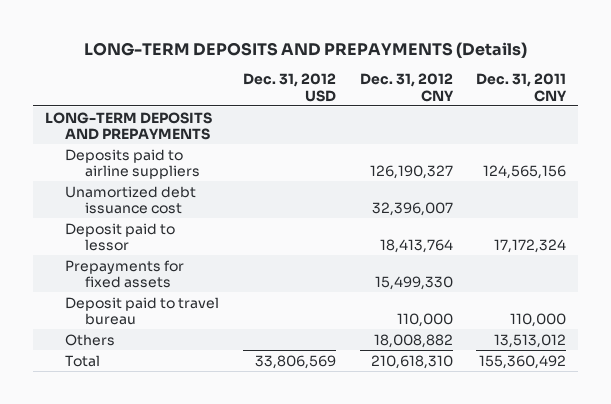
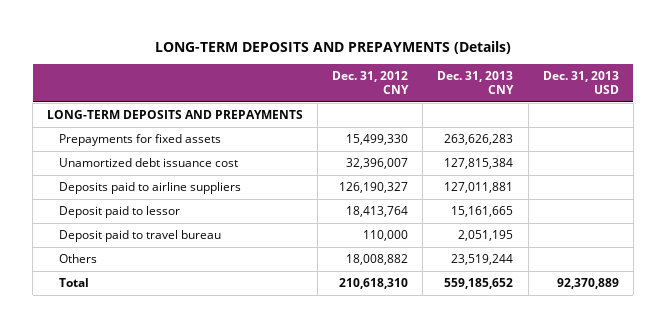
[242,73,336,102] Dec. 31, 2012 USD -> none
[476,73,568,102] Dec. 31, 2011 CNY -> none
none -> [437,70,515,95] Dec. 31, 2013 CNY
none -> [542,70,619,95] Dec. 31, 2013 USD
[64,259,184,288] Prepayments for fixed assets -> [58,134,221,147] Prepayments for fixed assets
[64,148,201,179] Deposits paid to airline suppliers -> [58,182,241,195] Deposits paid to airline suppliers

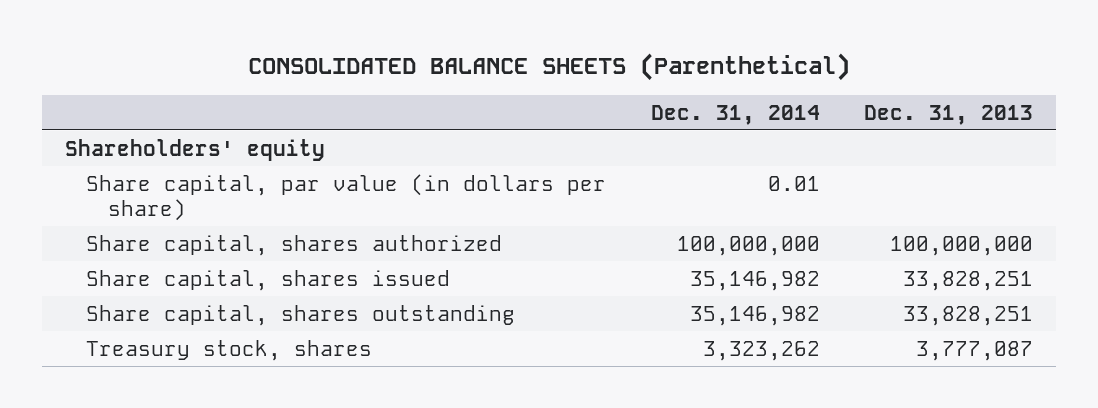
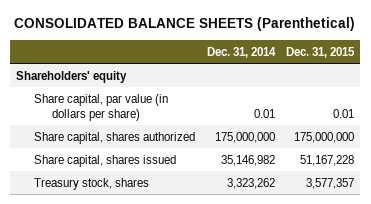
[864,104,1034,125] Dec. 31, 2013 -> none
none -> [286,46,356,58] Dec. 31, 2015
[676,235,820,256] 100,000,000 -> [214,131,275,143] 175,000,000
[86,304,516,326] Share capital, shares outstanding -> none

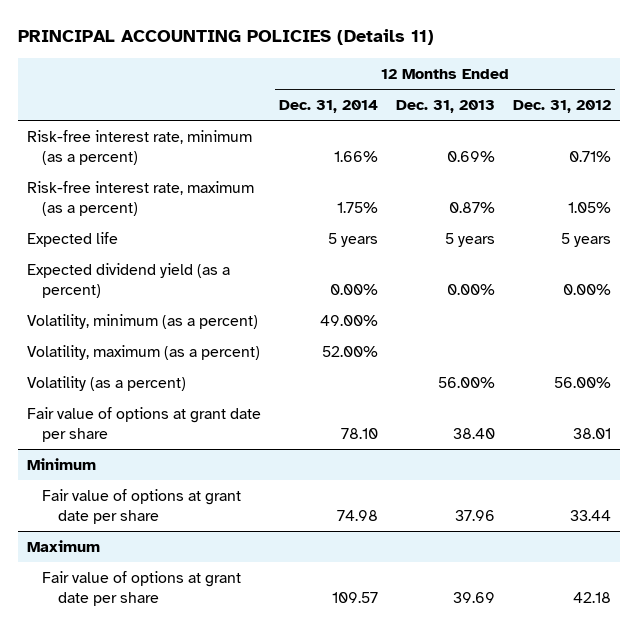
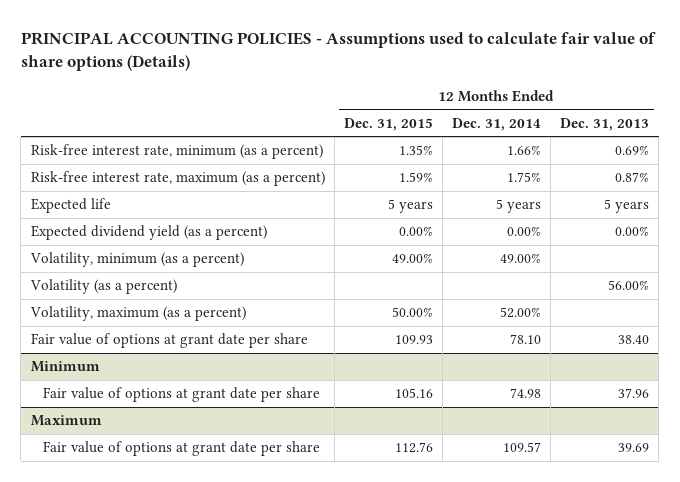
[18,29,435,46] PRINCIPAL ACCOUNTING POLICIES (Details 11) -> [20,32,656,72] PRINCIPAL ACCOUNTING POLICIES - Assumptions used to calculate fair value of share options (Details)
[512,99,611,113] Dec. 31, 2012 -> none
none -> [343,117,433,131] Dec. 31, 2015
[27,344,261,360] Volatility, maximum (as a percent) -> [29,306,246,322] Volatility, maximum (as a percent)

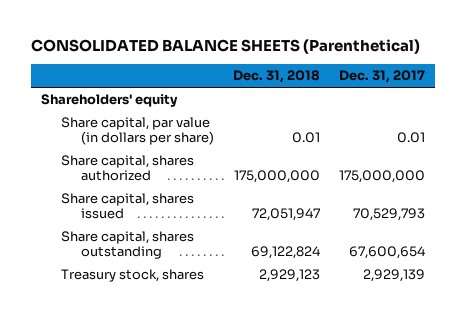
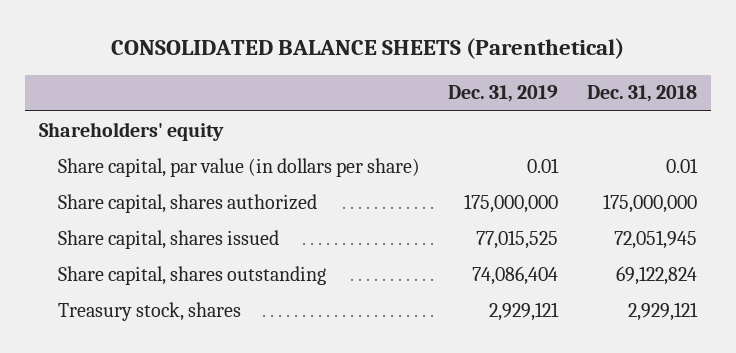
[339,70,426,84] Dec. 31, 2017 -> none
none -> [448,85,559,103] Dec. 31, 2019
[252,208,321,222] 72,051,947 -> [613,229,697,249] 72,051,945
[259,269,321,283] 2,929,123 -> [627,301,698,321] 2,929,121

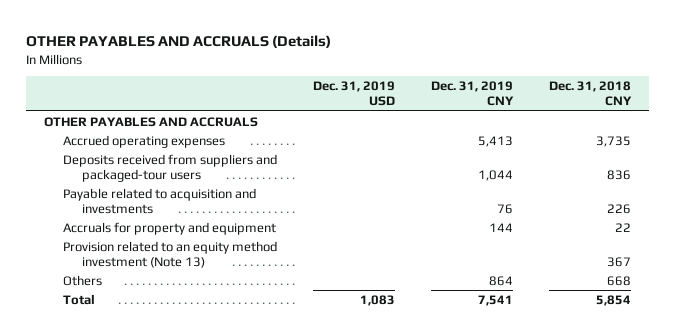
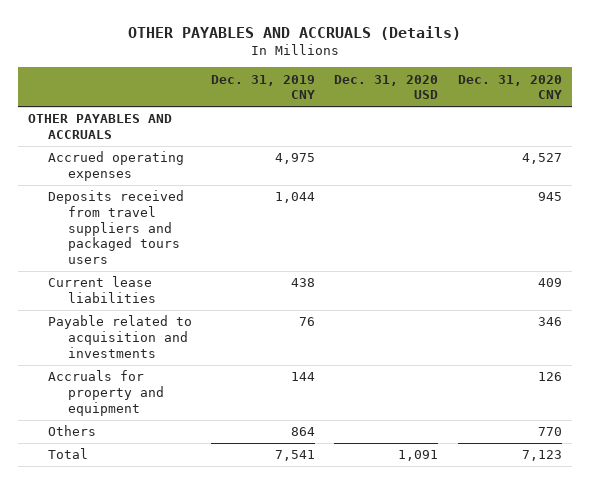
[313,81,396,107] Dec. 31, 2019 USD -> none
[548,81,632,107] Dec. 31, 2018 CNY -> none
none -> [334,74,439,100] Dec. 31, 2020 USD
none -> [457,74,562,100] Dec. 31, 2020 CNY
[478,135,514,147] 5,413 -> [275,153,316,165] 4,975
[63,153,278,182] Deposits received from suppliers and packaged-tour users -> [47,190,184,265] Deposits received from travel suppliers and packaged tours users
none -> [47,276,156,303] Current lease liabilities
[63,240,278,268] Provision related to an equity method investment (Note 13) -> none

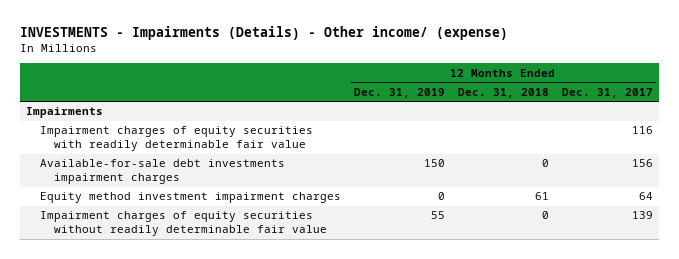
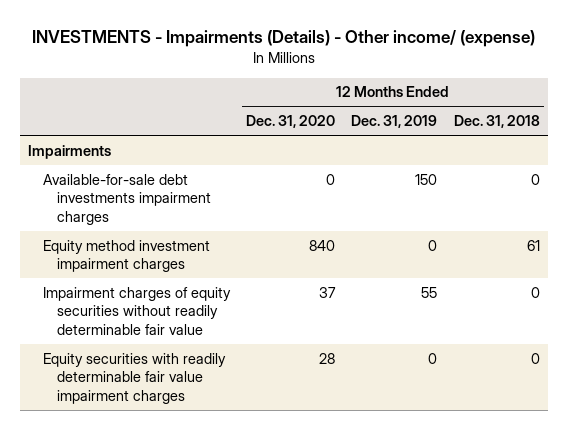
[561,87,653,98] Dec. 31, 2017 -> none
none -> [246,115,336,129] Dec. 31, 2020
[40,126,314,152] Impairment charges of equity securities with readily determinable fair value -> none
none -> [42,352,226,405] Equity securities with readily determinable fair value impairment charges

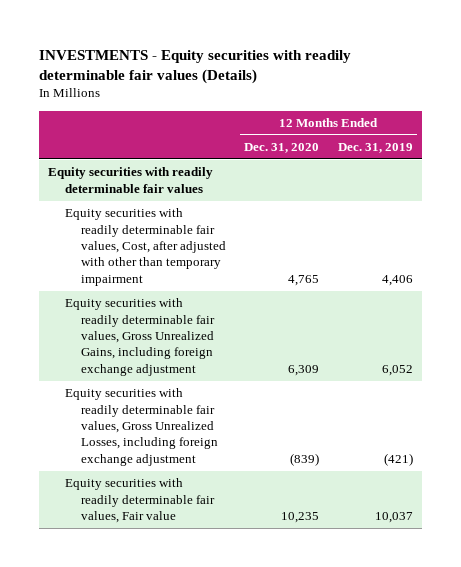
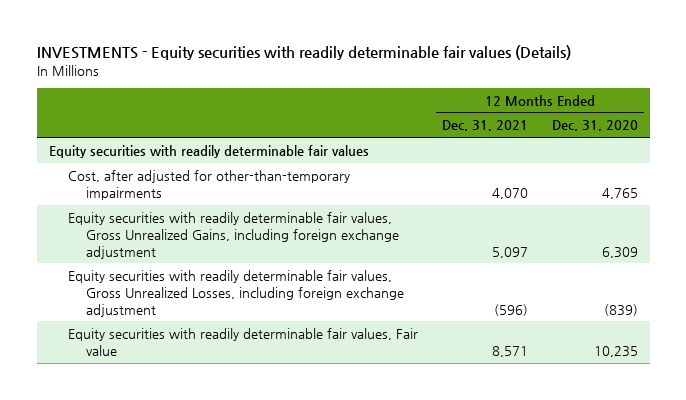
[337,143,413,154] Dec. 31, 2019 -> none
none -> [441,120,528,132] Dec. 31, 2021
[64,208,227,286] Equity securities with readily determinable fair values, Cost, after adjusted with other than temporary impairment -> [67,169,350,200] Cost, after adjusted for other-than-temporary impairments

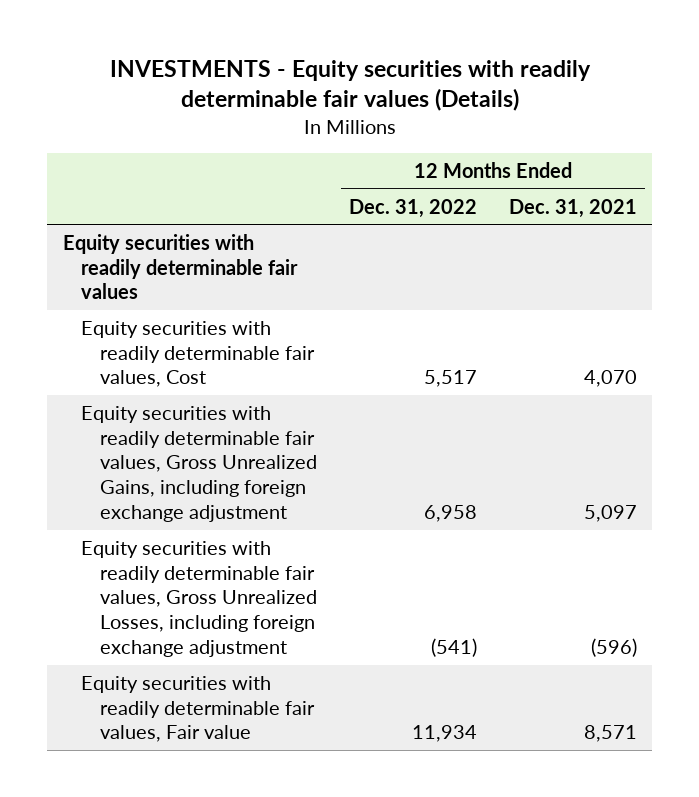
[551,120,638,132] Dec. 31, 2020 -> none
none -> [348,198,477,218] Dec. 31, 2022
[67,169,350,200] Cost, after adjusted for other-than-temporary impairments -> [81,320,315,388] Equity securities with readily determinable fair values, Cost

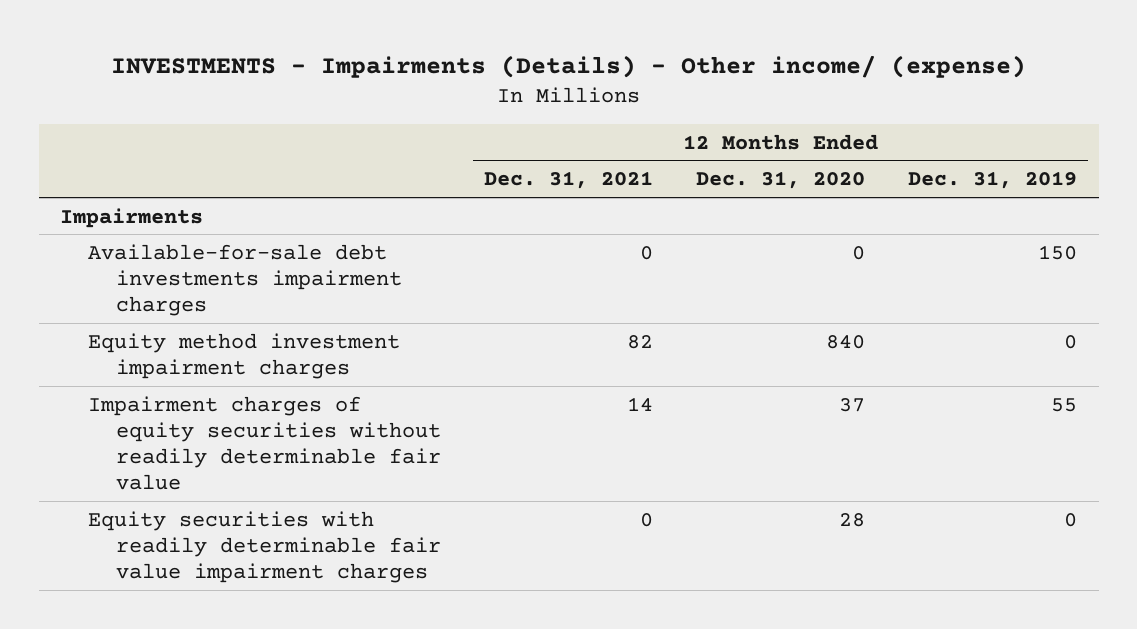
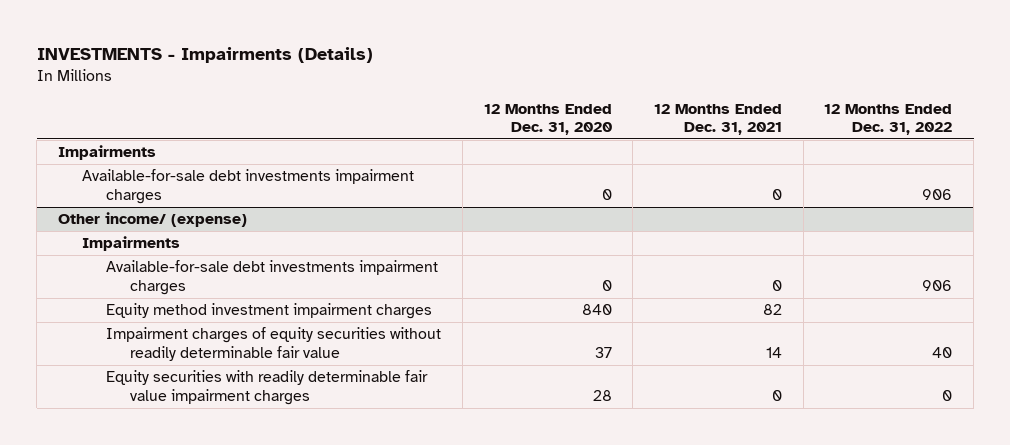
[110,54,1026,78] INVESTMENTS - Impairments (Details) - Other income/ (expense) -> [36,47,373,64] INVESTMENTS - Impairments (Details)
[908,171,1078,190] Dec. 31, 2019 -> none
none -> [824,103,953,136] 12 Months Ended Dec. 31, 2022
none -> [57,212,247,228] Other income/ (expense)
none -> [81,236,180,252] Impairments
none -> [106,260,439,295] Available-for-sale debt investments impairment charges

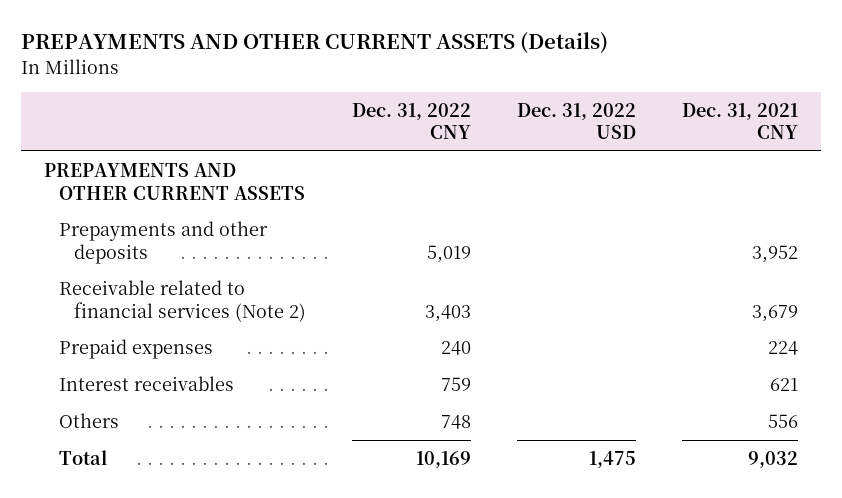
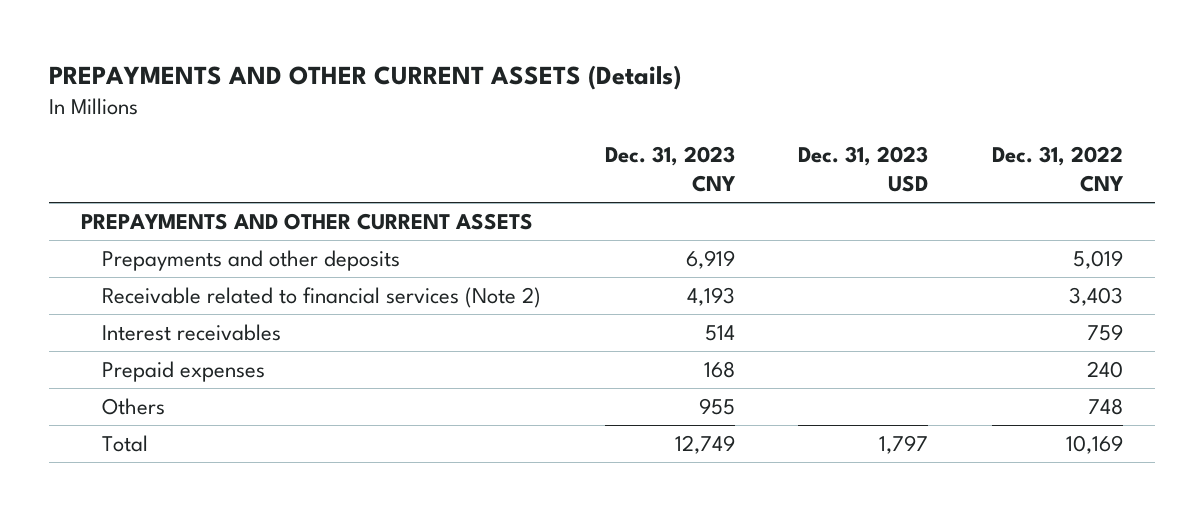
[516,102,636,140] Dec. 31, 2022 USD -> none
[681,102,798,140] Dec. 31, 2021 CNY -> none
none -> [604,146,736,192] Dec. 31, 2023 CNY
none -> [798,146,929,192] Dec. 31, 2023 USD
[59,338,214,359] Prepaid expenses -> [102,361,266,383] Prepaid expenses

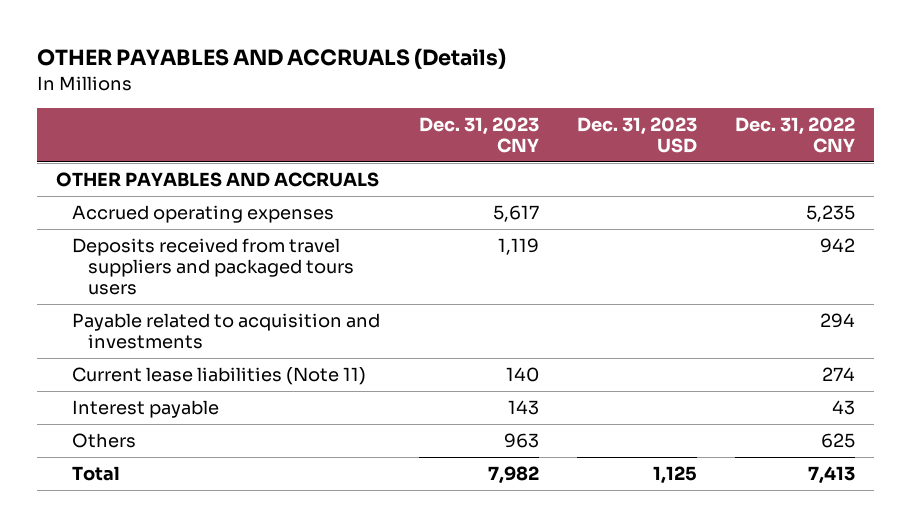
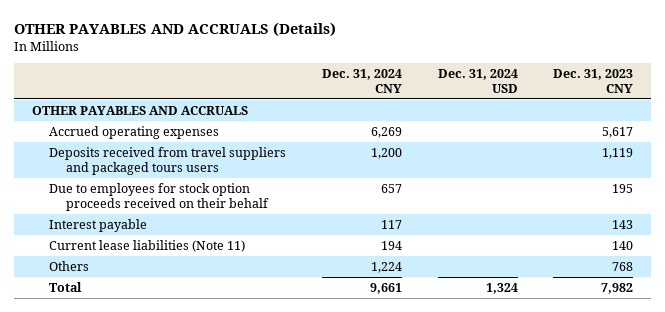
[576,117,697,154] Dec. 31, 2023 USD -> none
[734,117,855,154] Dec. 31, 2022 CNY -> none
none -> [321,69,402,93] Dec. 31, 2024 CNY
none -> [437,69,518,93] Dec. 31, 2024 USD
[72,312,381,350] Payable related to acquisition and investments -> none
none -> [49,182,270,211] Due to employees for stock option proceeds received on their behalf
[72,366,367,385] Current lease liabilities (Note 11) -> [49,239,246,252] Current lease liabilities (Note 11)
[503,432,539,448] 963 -> [612,261,634,271] 768

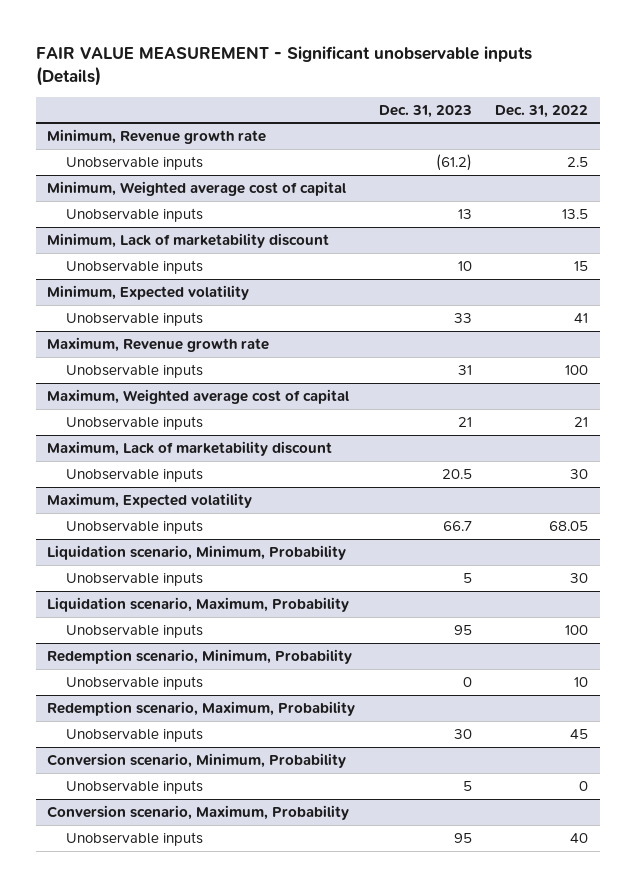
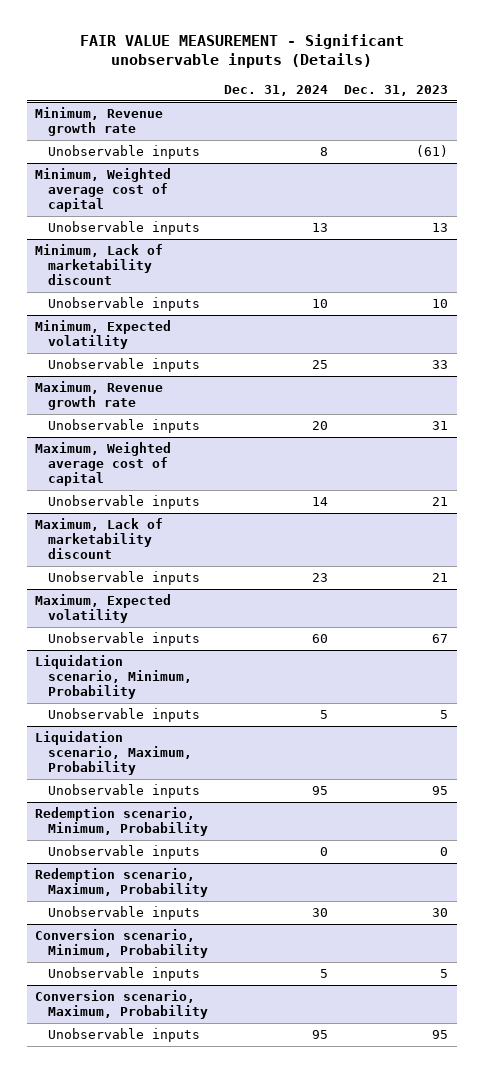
[494,104,588,118] Dec. 31, 2022 -> none
none -> [223,84,328,96] Dec. 31, 2024
[435,153,472,171] (61.2) -> [416,144,449,157] (61)
[441,468,472,479] 20.5 -> [432,572,449,582] 21
[442,520,472,531] 66.7 -> [432,633,449,643] 67

